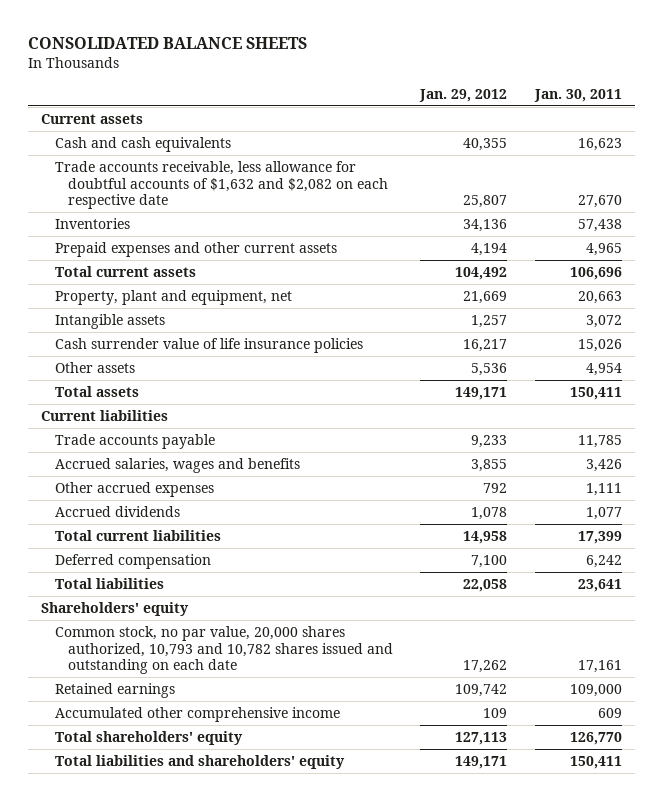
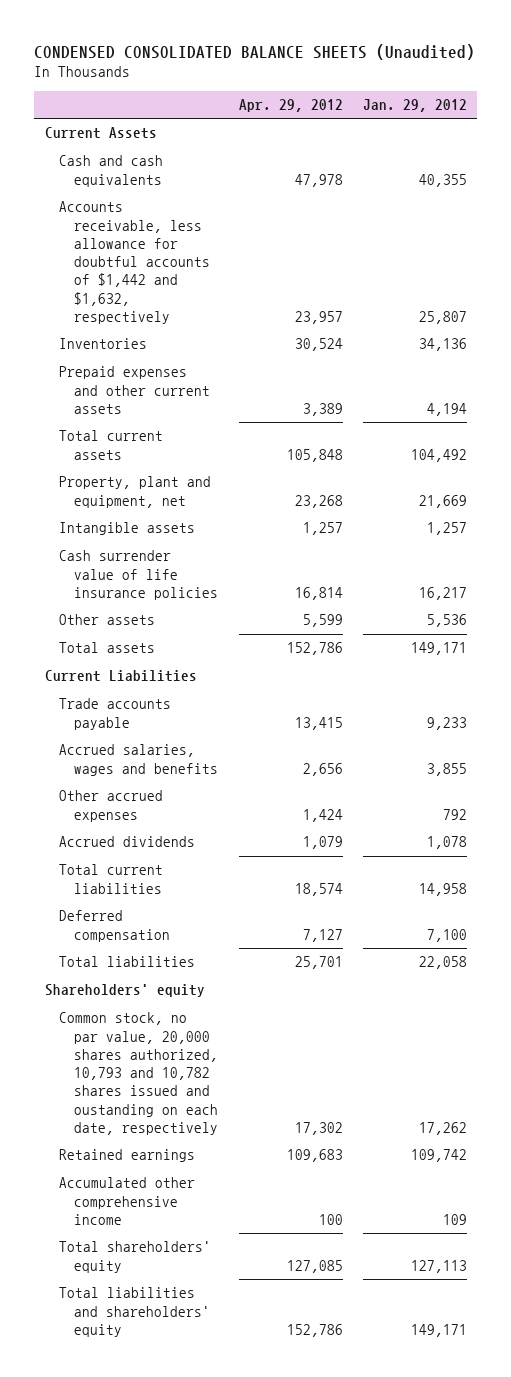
[27,37,307,50] CONSOLIDATED BALANCE SHEETS -> [34,43,476,60] CONDENSED CONSOLIDATED BALANCE SHEETS (Unaudited)
[533,88,622,102] Jan. 30, 2011 -> none
none -> [238,99,343,113] Apr. 29, 2012
[41,114,144,125] Current assets -> [44,127,157,140] Current Assets
[54,161,389,210] Trade accounts receivable, less allowance for doubtful accounts of $1,632 and $2,082 on each respective date -> [59,201,211,324] Accounts receivable, less allowance for doubtful accounts of $1,442 and $1,632, respectively
[41,410,169,422] Current liabilities -> [44,670,197,683] Current Liabilities
[54,626,394,675] Common stock, no par value, 20,000 shares authorized, 10,793 and 10,782 shares issued and outstanding on each date -> [59,1012,219,1135] Common stock, no par value, 20,000 shares authorized, 10,793 and 10,782 shares issued and oustanding on each date, respectively

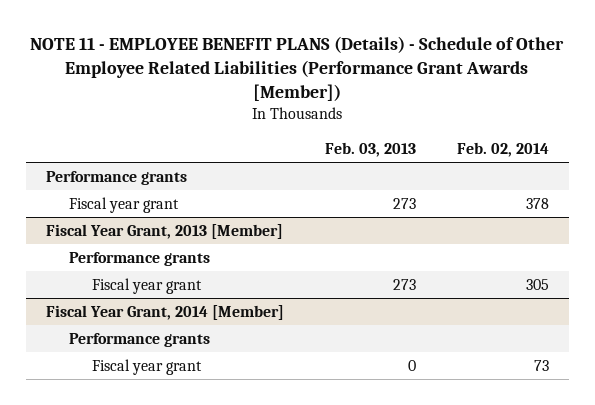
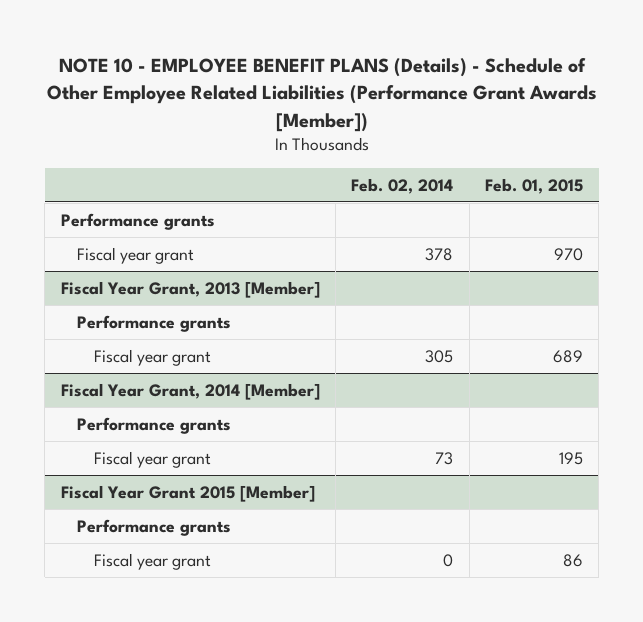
[30,35,565,102] NOTE 11 - EMPLOYEE BENEFIT PLANS (Details) - Schedule of Other Employee Related Liabilities (Performance Grant Awards [Member]) -> [46,58,597,132] NOTE 10 - EMPLOYEE BENEFIT PLANS (Details) - Schedule of Other Employee Related Liabilities (Performance Grant Awards [Member])
[324,141,416,157] Feb. 03, 2013 -> none
none -> [484,177,583,194] Feb. 01, 2015
none -> [60,484,315,502] Fiscal Year Grant 2015 [Member]
none -> [77,518,232,536] Performance grants
none -> [93,552,211,570] Fiscal year grant

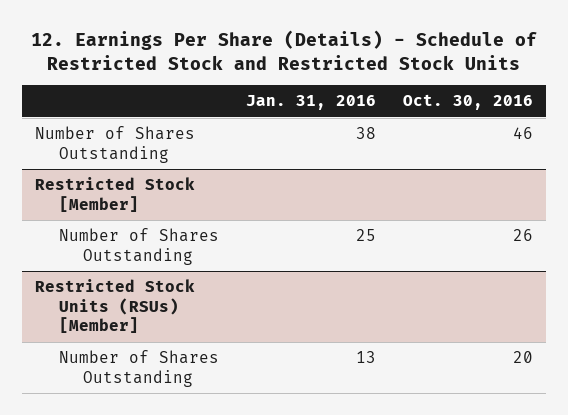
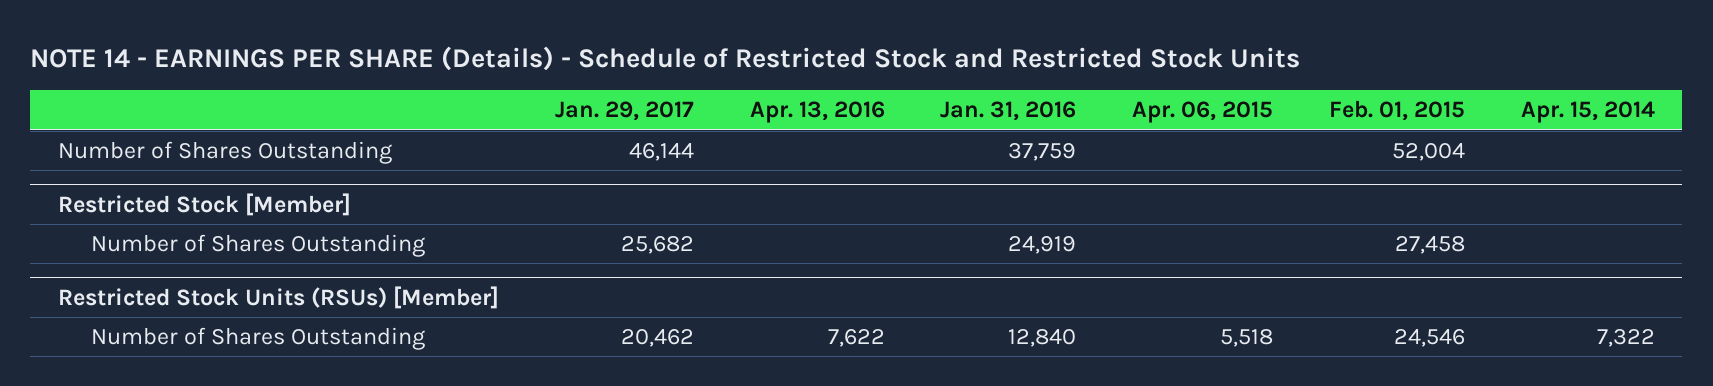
[30,29,537,70] 12. Earnings Per Share (Details) - Schedule of Restricted Stock and Restricted Stock Units -> [30,45,1301,71] NOTE 14 - EARNINGS PER SHARE (Details) - Schedule of Restricted Stock and Restricted Stock Units
[402,94,533,111] Oct. 30, 2016 -> none
none -> [554,101,694,122] Jan. 29, 2017
none -> [749,101,885,124] Apr. 13, 2016
none -> [1132,101,1274,124] Apr. 06, 2015
none -> [1328,100,1465,122] Feb. 01, 2015
none -> [1520,101,1655,124] Apr. 15, 2014
[355,127,376,140] 38 -> [1008,143,1077,162] 37,759
[355,229,376,242] 25 -> [1008,236,1077,255] 24,919
[355,351,376,364] 13 -> [1008,329,1077,348] 12,840

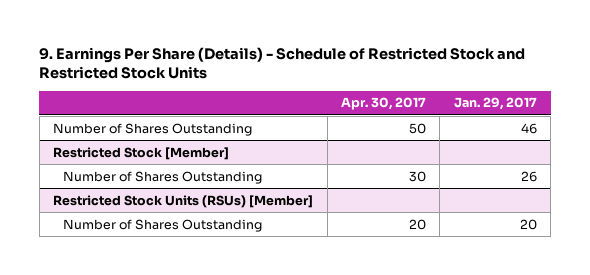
[30,45,1301,71] NOTE 14 - EARNINGS PER SHARE (Details) - Schedule of Restricted Stock and Restricted Stock Units -> [39,46,526,80] 9. Earnings Per Share (Details) - Schedule of Restricted Stock and Restricted Stock Units
[749,101,885,124] Apr. 13, 2016 -> none
[940,101,1077,122] Jan. 31, 2016 -> none
[1132,101,1274,124] Apr. 06, 2015 -> none
[1328,100,1465,122] Feb. 01, 2015 -> none
[1520,101,1655,124] Apr. 15, 2014 -> none
none -> [341,97,427,111] Apr. 30, 2017
[628,143,694,162] 46,144 -> [520,122,537,134] 46
[620,236,694,255] 25,682 -> [520,170,537,182] 26
[620,329,694,348] 20,462 -> [519,218,537,230] 20

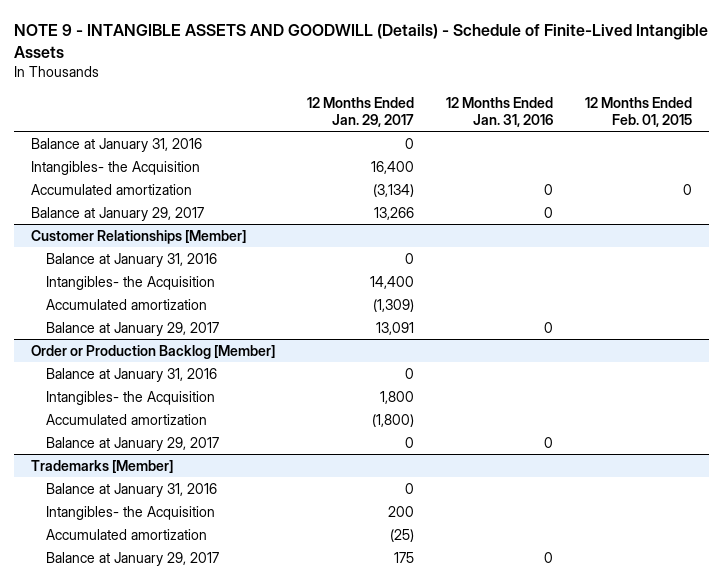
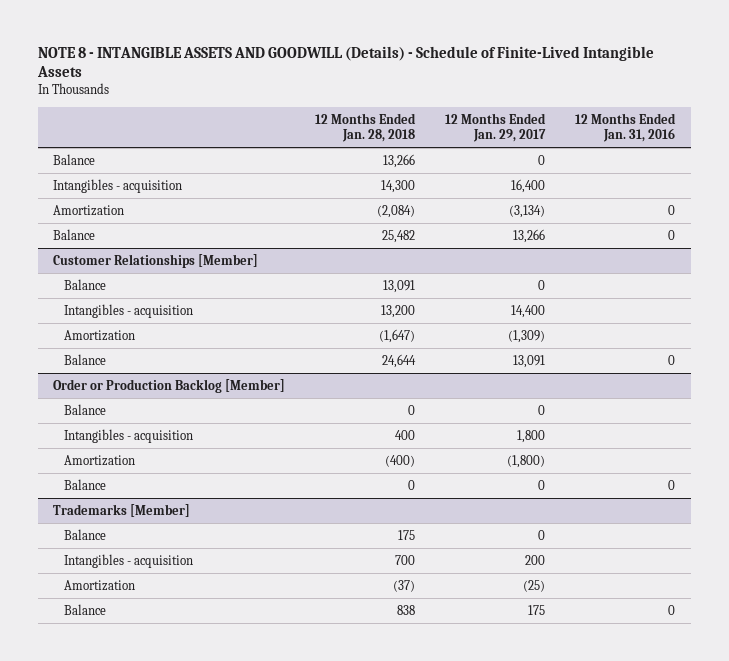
[14,24,709,59] NOTE 9 - INTANGIBLE ASSETS AND GOODWILL (Details) - Schedule of Finite-Lived Intangible Assets -> [37,45,655,78] NOTE 8 - INTANGIBLE ASSETS AND GOODWILL (Details) - Schedule of Finite-Lived Intangible Assets
[585,97,693,127] 12 Months Ended Feb. 01, 2015 -> none
none -> [315,112,417,142] 12 Months Ended Jan. 28, 2018
[30,137,202,152] Balance at January 31, 2016 -> [53,153,96,165] Balance
[30,160,200,175] Intangibles- the Acquisition -> [53,178,183,193] Intangibles - acquisition
[30,183,192,195] Accumulated amortization -> [53,204,125,216] Amortization
[30,206,204,221] Balance at January 29, 2017 -> [53,228,96,240] Balance
[46,252,218,267] Balance at January 31, 2016 -> [63,278,106,290] Balance
[46,275,216,290] Intangibles- the Acquisition -> [63,303,193,318] Intangibles - acquisition
[46,298,208,310] Accumulated amortization -> [63,329,135,341] Amortization
[46,321,220,336] Balance at January 29, 2017 -> [63,353,106,365] Balance
[46,367,218,382] Balance at January 31, 2016 -> [63,403,106,415] Balance
[46,390,216,405] Intangibles- the Acquisition -> [63,428,193,443] Intangibles - acquisition
[46,413,208,425] Accumulated amortization -> [63,454,135,466] Amortization
[46,436,220,451] Balance at January 29, 2017 -> [63,478,106,490] Balance
[46,482,218,497] Balance at January 31, 2016 -> [63,528,106,540] Balance
[46,505,216,520] Intangibles- the Acquisition -> [63,553,193,568] Intangibles - acquisition
[46,528,208,540] Accumulated amortization -> [63,579,135,591] Amortization
[46,551,220,566] Balance at January 29, 2017 -> [63,603,106,615] Balance

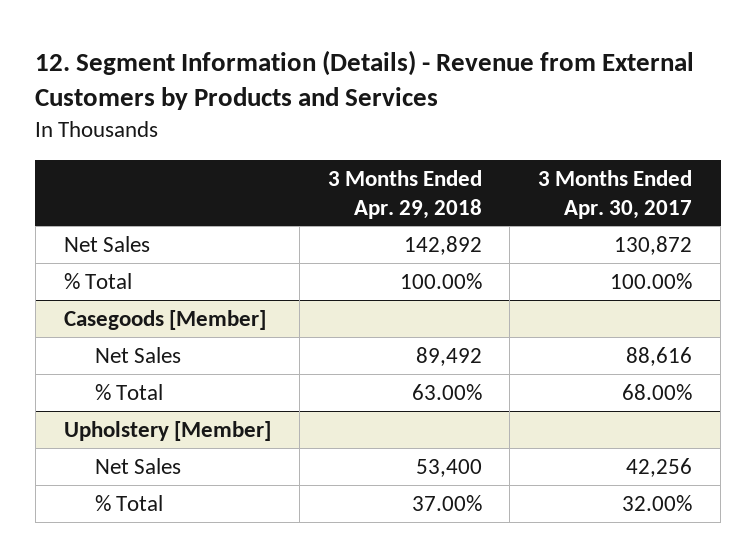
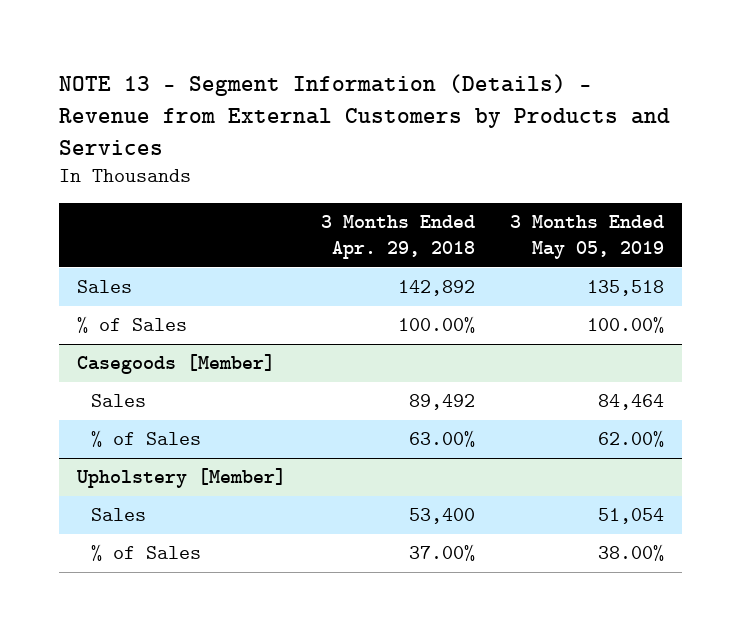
[35,49,695,111] 12. Segment Information (Details) - Revenue from External Customers by Products and Services -> [59,74,671,155] NOTE 13 - Segment Information (Details) - Revenue from External Customers by Products and Services
[538,169,693,219] 3 Months Ended Apr. 30, 2017 -> none
none -> [510,215,665,260] 3 Months Ended May 05, 2019
[63,235,150,252] Net Sales -> [77,280,133,294] Sales
[63,272,132,289] % Total -> [77,316,188,334] % of Sales
[94,346,181,363] Net Sales -> [91,394,147,408] Sales
[94,383,163,400] % Total -> [91,430,202,448] % of Sales
[94,457,181,474] Net Sales -> [91,508,147,522] Sales
[94,494,163,511] % Total -> [91,544,202,562] % of Sales

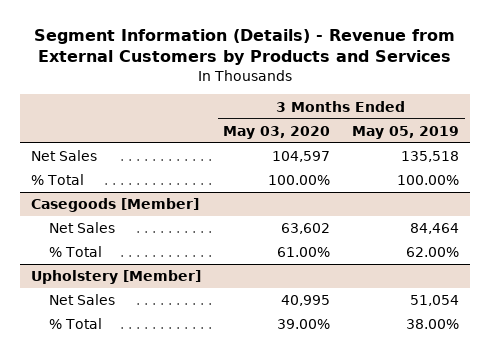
[59,74,671,155] NOTE 13 - Segment Information (Details) - Revenue from External Customers by Products and Services -> [34,29,456,66] Segment Information (Details) - Revenue from External Customers by Products and Services
[321,215,476,260] 3 Months Ended Apr. 29, 2018 -> none
none -> [223,125,331,139] May 03, 2020
[77,280,133,294] Sales -> [31,150,98,162] Net Sales
[77,316,188,334] % of Sales -> [31,174,85,186] % Total
[91,394,147,408] Sales -> [49,222,116,234] Net Sales
[91,430,202,448] % of Sales -> [49,246,103,258] % Total
[91,508,147,522] Sales -> [49,294,116,306] Net Sales
[91,544,202,562] % of Sales -> [49,318,103,330] % Total

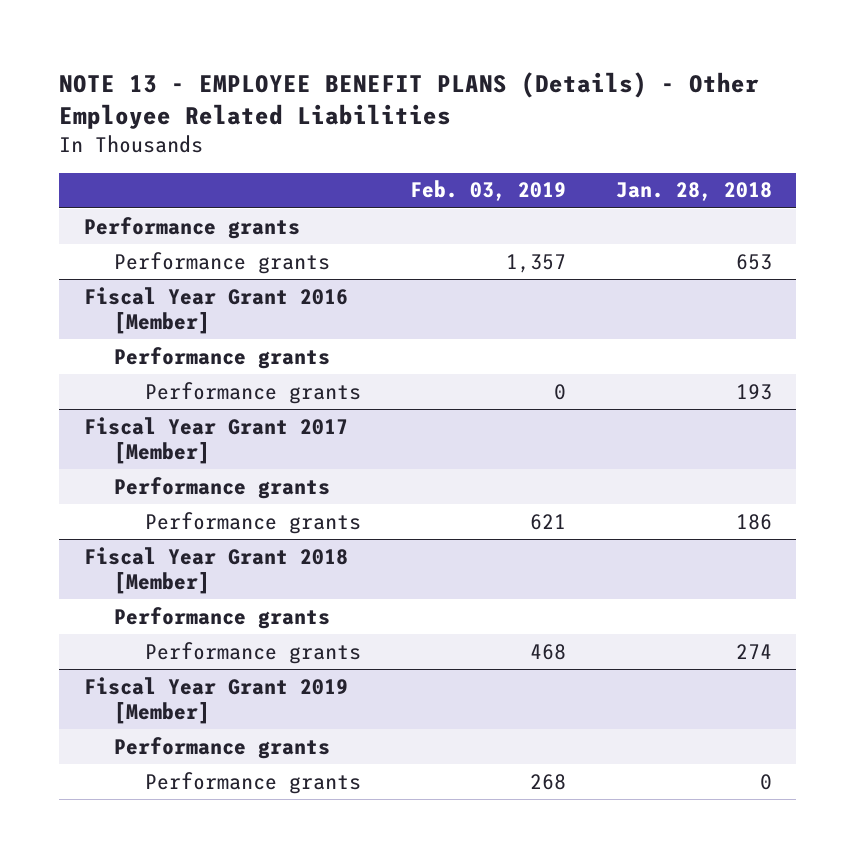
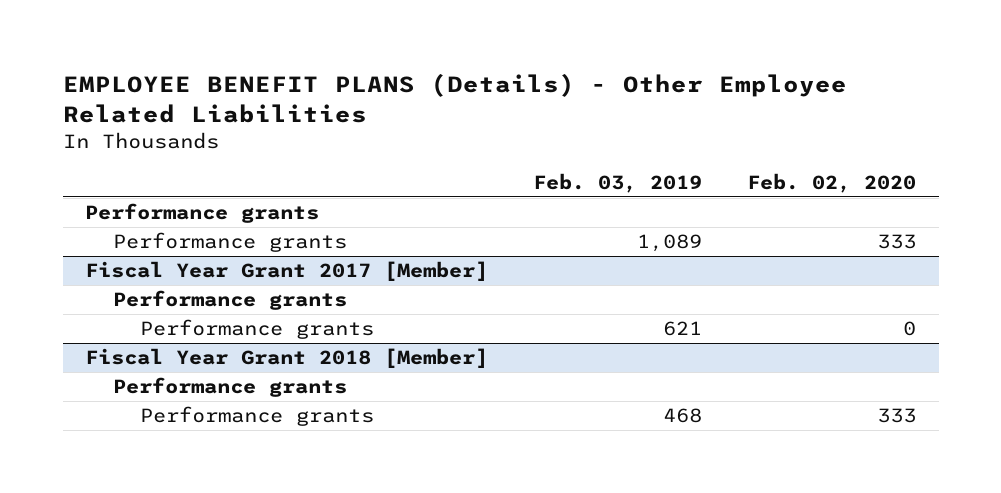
[59,71,760,129] NOTE 13 - EMPLOYEE BENEFIT PLANS (Details) - Other Employee Related Liabilities -> [62,73,847,124] EMPLOYEE BENEFIT PLANS (Details) - Other Employee Related Liabilities
[615,182,772,202] Jan. 28, 2018 -> none
none -> [747,172,917,193] Feb. 02, 2020
[84,286,349,335] Fiscal Year Grant 2016 [Member] -> none
[114,346,331,369] Performance grants -> none
[144,381,361,404] Performance grants -> none
[506,253,567,273] 1,357 -> [637,234,703,253] 1,089
[84,676,349,725] Fiscal Year Grant 2019 [Member] -> none
[114,736,331,759] Performance grants -> none
[144,771,361,794] Performance grants -> none

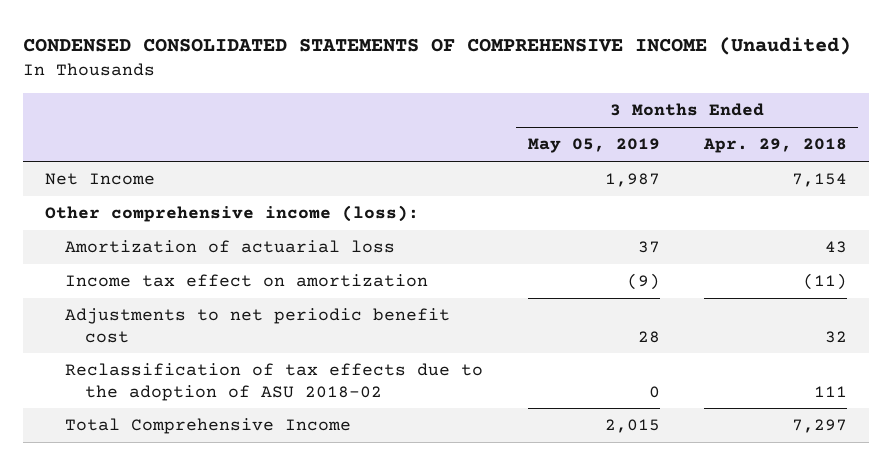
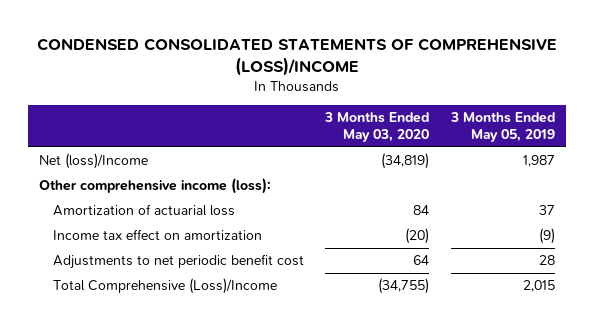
[22,36,851,55] CONDENSED CONSOLIDATED STATEMENTS OF COMPREHENSIVE INCOME (Unaudited) -> [36,37,557,76] CONDENSED CONSOLIDATED STATEMENTS OF COMPREHENSIVE (LOSS)/INCOME
[703,138,848,154] Apr. 29, 2018 -> none
none -> [324,112,430,142] 3 Months Ended May 03, 2020
[45,173,156,186] Net Income -> [38,153,148,170] Net (loss)/Income
[65,363,484,401] Reclassification of tax effects due to the adoption of ASU 2018-02 -> none
[65,418,352,435] Total Comprehensive Income -> [52,278,277,295] Total Comprehensive (Loss)/Income

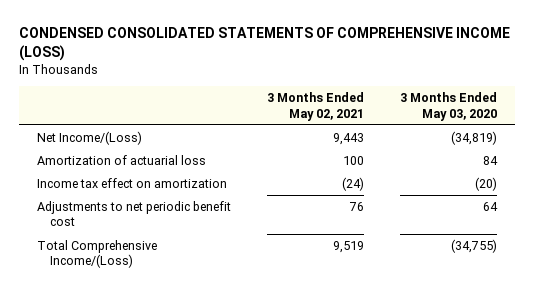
[36,37,557,76] CONDENSED CONSOLIDATED STATEMENTS OF COMPREHENSIVE (LOSS)/INCOME -> [19,27,511,62] CONDENSED CONSOLIDATED STATEMENTS OF COMPREHENSIVE INCOME (LOSS)
[449,112,555,142] 3 Months Ended May 05, 2019 -> none
none -> [267,92,365,121] 3 Months Ended May 02, 2021
[38,178,271,195] Other comprehensive income (loss): -> none
[38,153,148,170] Net (loss)/Income -> [37,130,143,145] Net Income/(Loss)
[52,278,277,295] Total Comprehensive (Loss)/Income -> [37,239,158,269] Total Comprehensive Income/(Loss)

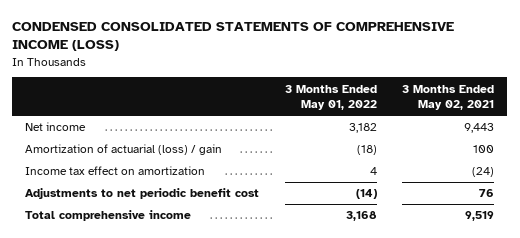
[399,92,497,121] 3 Months Ended May 03, 2020 -> none
none -> [284,84,377,110] 3 Months Ended May 01, 2022
[37,130,143,145] Net Income/(Loss) -> [25,122,87,132] Net income
[37,154,207,165] Amortization of actuarial loss -> [25,144,223,156] Amortization of actuarial (loss) / gain
[37,239,158,269] Total Comprehensive Income/(Loss) -> [25,210,192,222] Total comprehensive income

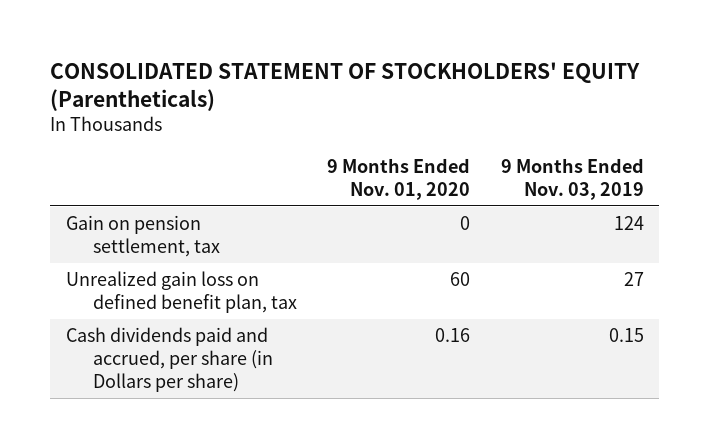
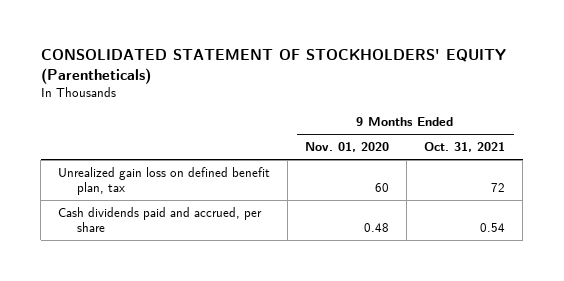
[500,157,644,200] 9 Months Ended Nov. 03, 2019 -> none
none -> [424,142,506,153] Oct. 31, 2021
[65,215,221,258] Gain on pension settlement, tax -> none
[65,327,274,393] Cash dividends paid and accrued, per share (in Dollars per share) -> [58,206,263,232] Cash dividends paid and accrued, per share
[435,328,471,343] 0.16 -> [364,222,390,232] 0.48

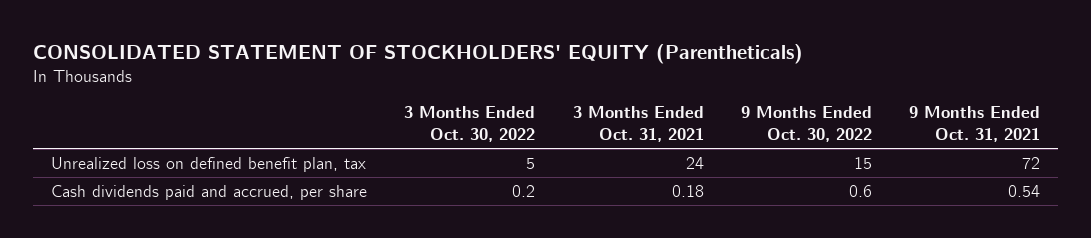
[305,142,390,153] Nov. 01, 2020 -> none
none -> [404,106,536,142] 3 Months Ended Oct. 30, 2022
none -> [572,106,704,142] 3 Months Ended Oct. 31, 2021
none -> [740,106,872,142] 9 Months Ended Oct. 30, 2022
[58,166,271,195] Unrealized gain loss on defined benefit plan, tax -> [51,157,367,173] Unrealized loss on defined benefit plan, tax

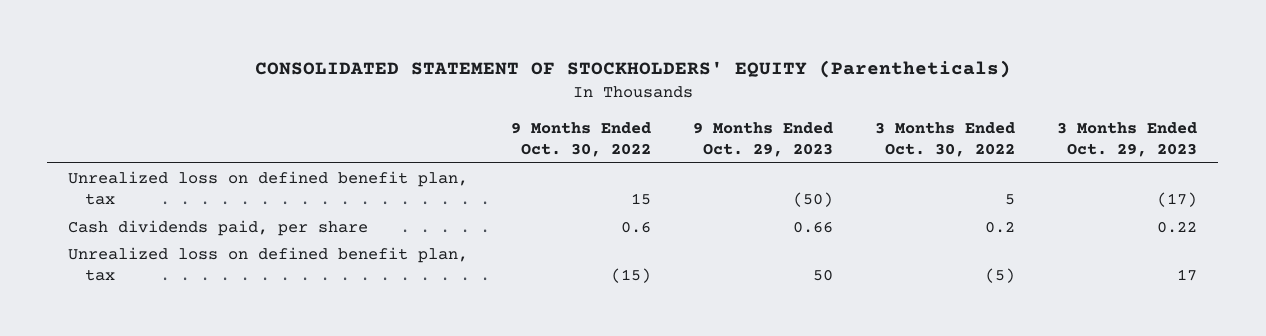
[572,106,704,142] 3 Months Ended Oct. 31, 2021 -> none
[908,106,1040,142] 9 Months Ended Oct. 31, 2021 -> none
none -> [692,121,833,157] 9 Months Ended Oct. 29, 2023
none -> [1057,121,1198,157] 3 Months Ended Oct. 29, 2023
[51,185,368,201] Cash dividends paid and accrued, per share -> [68,219,369,236] Cash dividends paid, per share
none -> [68,246,469,281] Unrealized loss on defined benefit plan, tax

